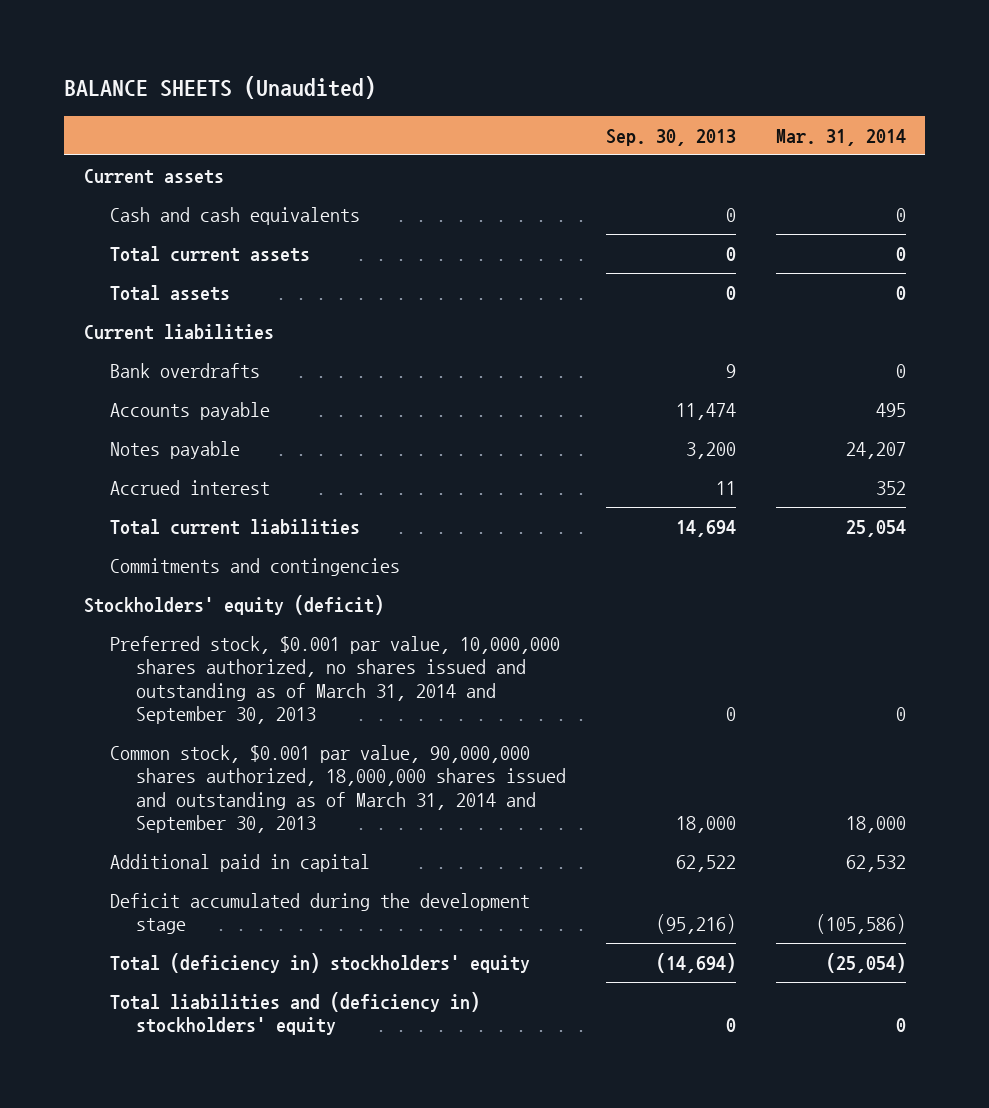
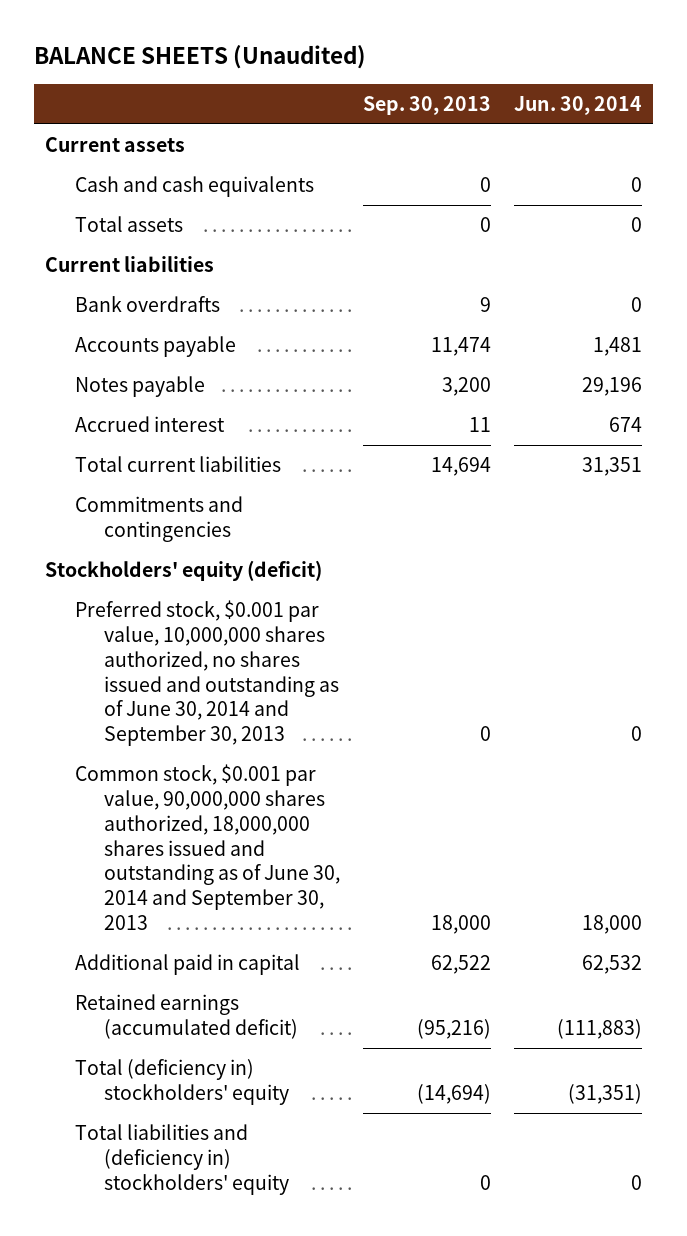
[775,128,906,146] Mar. 31, 2014 -> none
none -> [514,96,643,116] Jun. 30, 2014
[109,246,310,263] Total current assets -> none
[109,636,560,724] Preferred stock, $0.001 par value, 10,000,000 shares authorized, no shares issued and outstanding as of March 31, 2014 and September 30, 2013 -> [74,600,340,747] Preferred stock, $0.001 par value, 10,000,000 shares authorized, no shares issued and outstanding as of June 30, 2014 and September 30, 2013
[109,745,566,833] Common stock, $0.001 par value, 90,000,000 shares authorized, 18,000,000 shares issued and outstanding as of March 31, 2014 and September 30, 2013 -> [74,764,341,931] Common stock, $0.001 par value, 90,000,000 shares authorized, 18,000,000 shares issued and outstanding as of June 30, 2014 and September 30, 2013
[109,893,530,935] Deficit accumulated during the development stage -> [74,994,299,1039] Retained earnings (accumulated deficit)

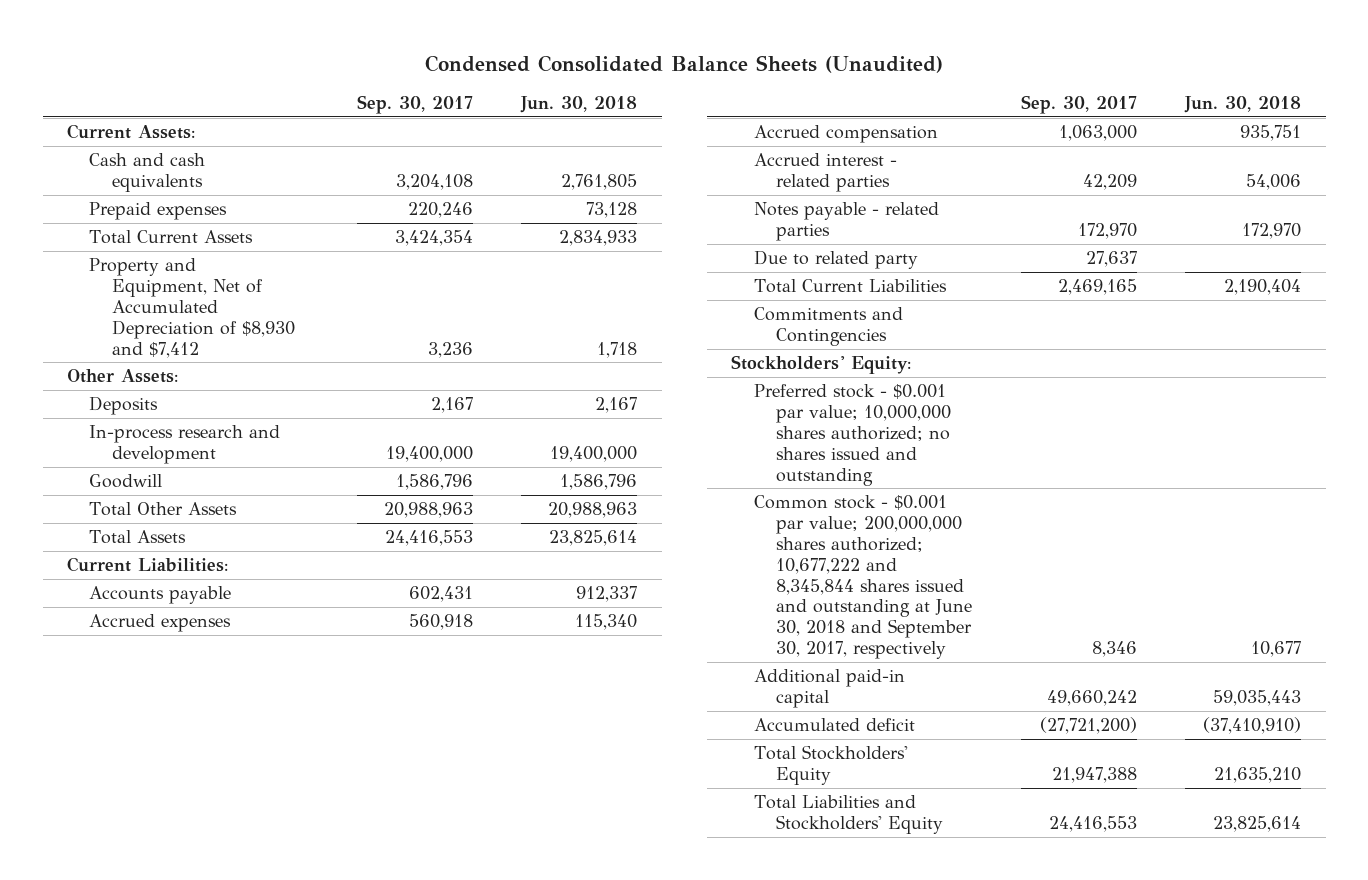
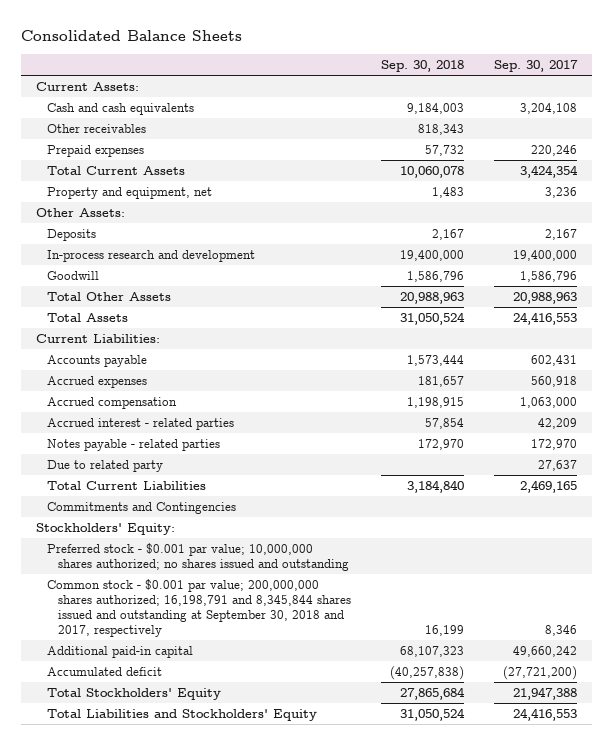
[425,54,944,73] Condensed Consolidated Balance Sheets (Unaudited) -> [21,30,243,42] Consolidated Balance Sheets
[520,96,638,114] Jun. 30, 2018 -> none
none -> [380,60,464,73] Sep. 30, 2018
none -> [47,123,147,133] Other receivables
[89,258,295,358] Property and Equipment, Net of Accumulated Depreciation of $8,930 and $7,412 -> [47,186,213,199] Property and equipment, net
[753,495,973,660] Common stock - $0.001 par value; 200,000,000 shares authorized; 10,677,222 and 8,345,844 shares issued and outstanding at June 30, 2018 and September 30, 2017, respectively -> [47,578,351,638] Common stock - $0.001 par value; 200,000,000 shares authorized; 16,198,791 and 8,345,844 shares issued and outstanding at September 30, 2018 and 2017, respectively

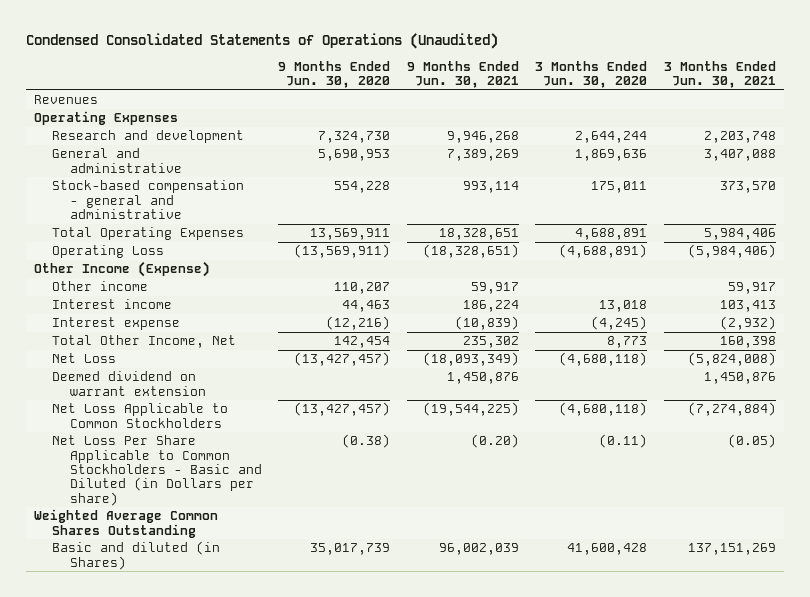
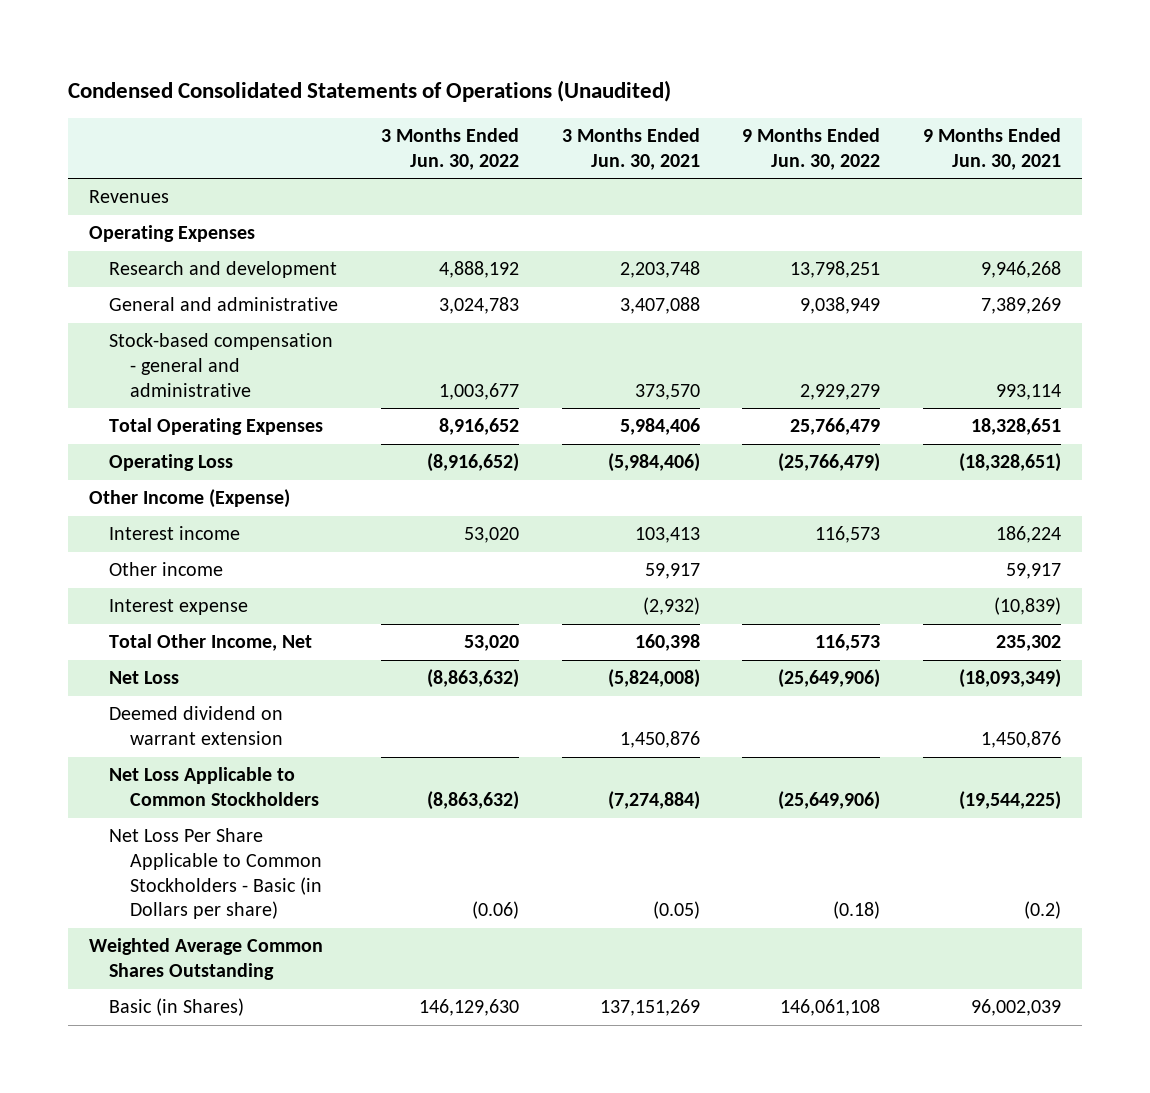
[278,60,391,89] 9 Months Ended Jun. 30, 2020 -> none
[535,60,648,89] 3 Months Ended Jun. 30, 2020 -> none
none -> [381,127,520,170] 3 Months Ended Jun. 30, 2022
none -> [742,127,881,170] 9 Months Ended Jun. 30, 2022
[52,281,149,292] Other income -> [109,562,224,577] Other income
[52,435,262,506] Net Loss Per Share Applicable to Common Stockholders - Basic and Diluted (in Dollars per share) -> [109,828,323,920] Net Loss Per Share Applicable to Common Stockholders - Basic (in Dollars per share)
[470,434,519,449] (0.20) -> [1024,901,1062,920] (0.2)
[52,541,221,570] Basic and diluted (in Shares) -> [109,998,245,1017] Basic (in Shares)

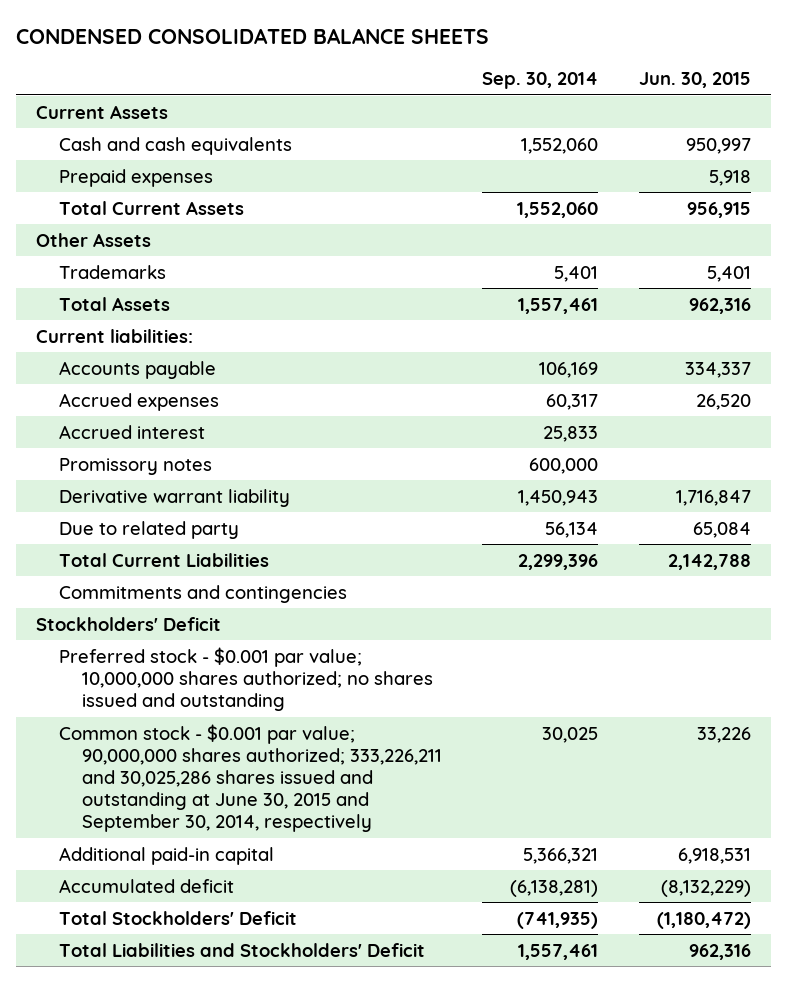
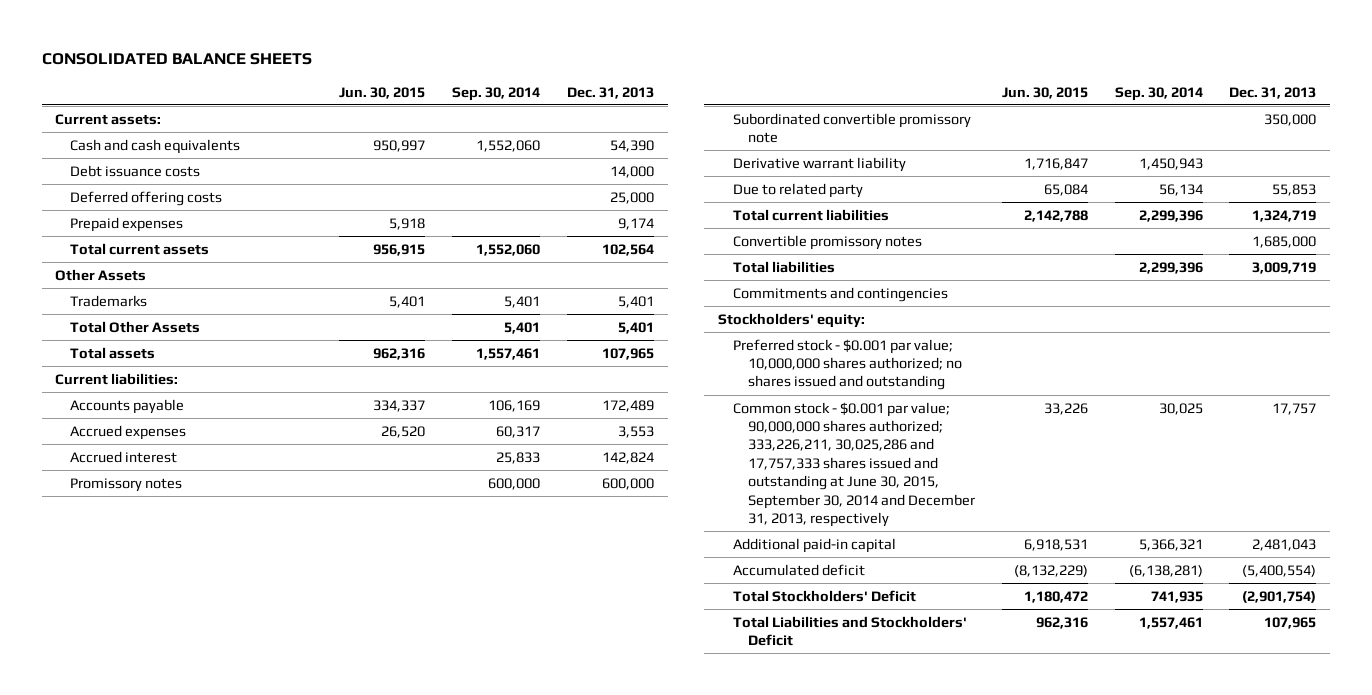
[15,28,489,45] CONDENSED CONSOLIDATED BALANCE SHEETS -> [41,53,312,66] CONSOLIDATED BALANCE SHEETS
none -> [567,86,655,99] Dec. 31, 2013
[36,104,169,119] Current Assets -> [55,113,162,125] Current assets:
none -> [70,164,201,177] Debt issuance costs
none -> [70,190,223,206] Deferred offering costs
[59,200,245,215] Total Current Assets -> [70,242,210,255] Total current assets
none -> [70,320,201,333] Total Other Assets
[59,296,171,311] Total Assets -> [70,346,156,359] Total assets
none -> [732,112,971,144] Subordinated convertible promissory note
[59,552,270,567] Total Current Liabilities -> [732,208,889,221] Total current liabilities
none -> [732,234,922,250] Convertible promissory notes
none -> [732,260,835,273] Total liabilities
[36,616,222,631] Stockholders' Deficit -> [717,312,865,328] Stockholders' equity:
[59,723,443,833] Common stock - $0.001 par value; 90,000,000 shares authorized; 333,226,211 and 30,025,286 shares issued and outstanding at June 30, 2015 and September 30, 2014, respectively -> [732,401,975,528] Common stock - $0.001 par value; 90,000,000 shares authorized; 333,226,211, 30,025,286 and 17,757,333 shares issued and outstanding at June 30, 2015, September 30, 2014 and December 31, 2013, respectively
[517,911,599,929] (741,935) -> [1150,590,1203,603] 741,935
[656,911,751,929] (1,180,472) -> [1023,590,1088,603] 1,180,472

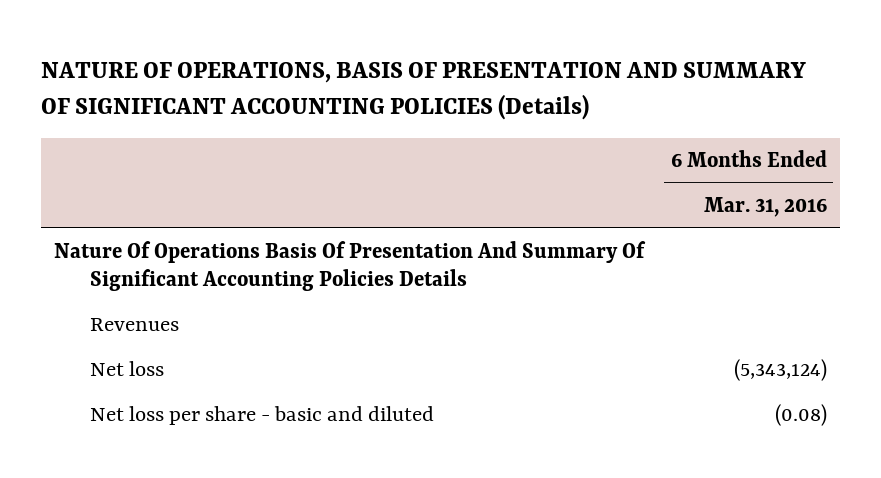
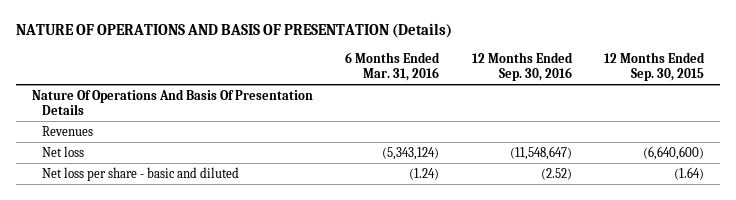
[41,61,807,121] NATURE OF OPERATIONS, BASIS OF PRESENTATION AND SUMMARY OF SIGNIFICANT ACCOUNTING POLICIES (Details) -> [15,23,452,39] NATURE OF OPERATIONS AND BASIS OF PRESENTATION (Details)
none -> [471,51,573,82] 12 Months Ended Sep. 30, 2016
none -> [603,51,705,82] 12 Months Ended Sep. 30, 2015
[54,241,647,291] Nature Of Operations Basis Of Presentation And Summary Of Significant Accounting Policies Details -> [31,88,313,116] Nature Of Operations And Basis Of Presentation Details
[774,404,827,427] (0.08) -> [409,167,440,180] (1.24)

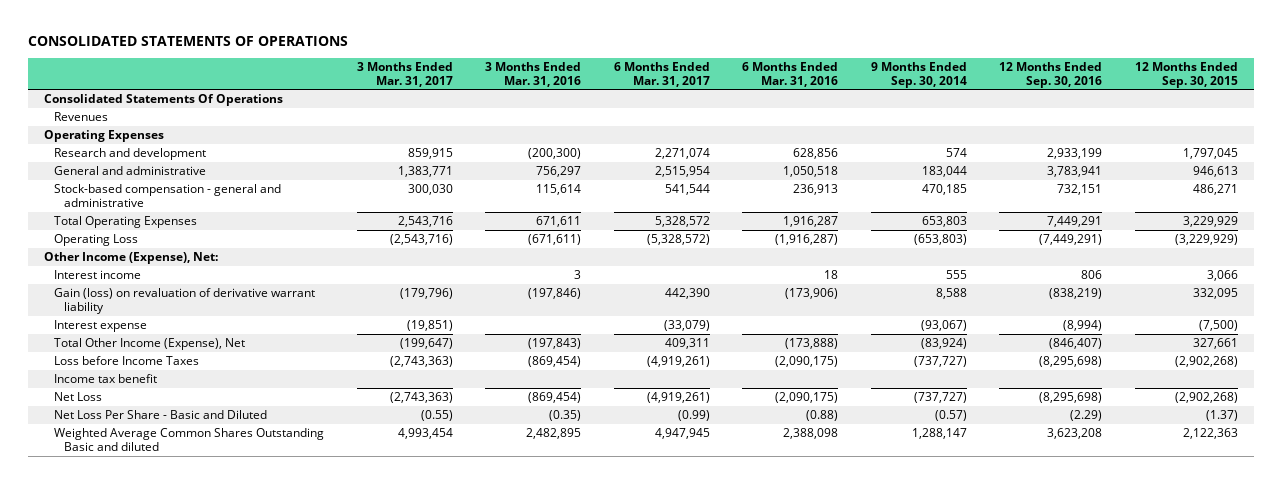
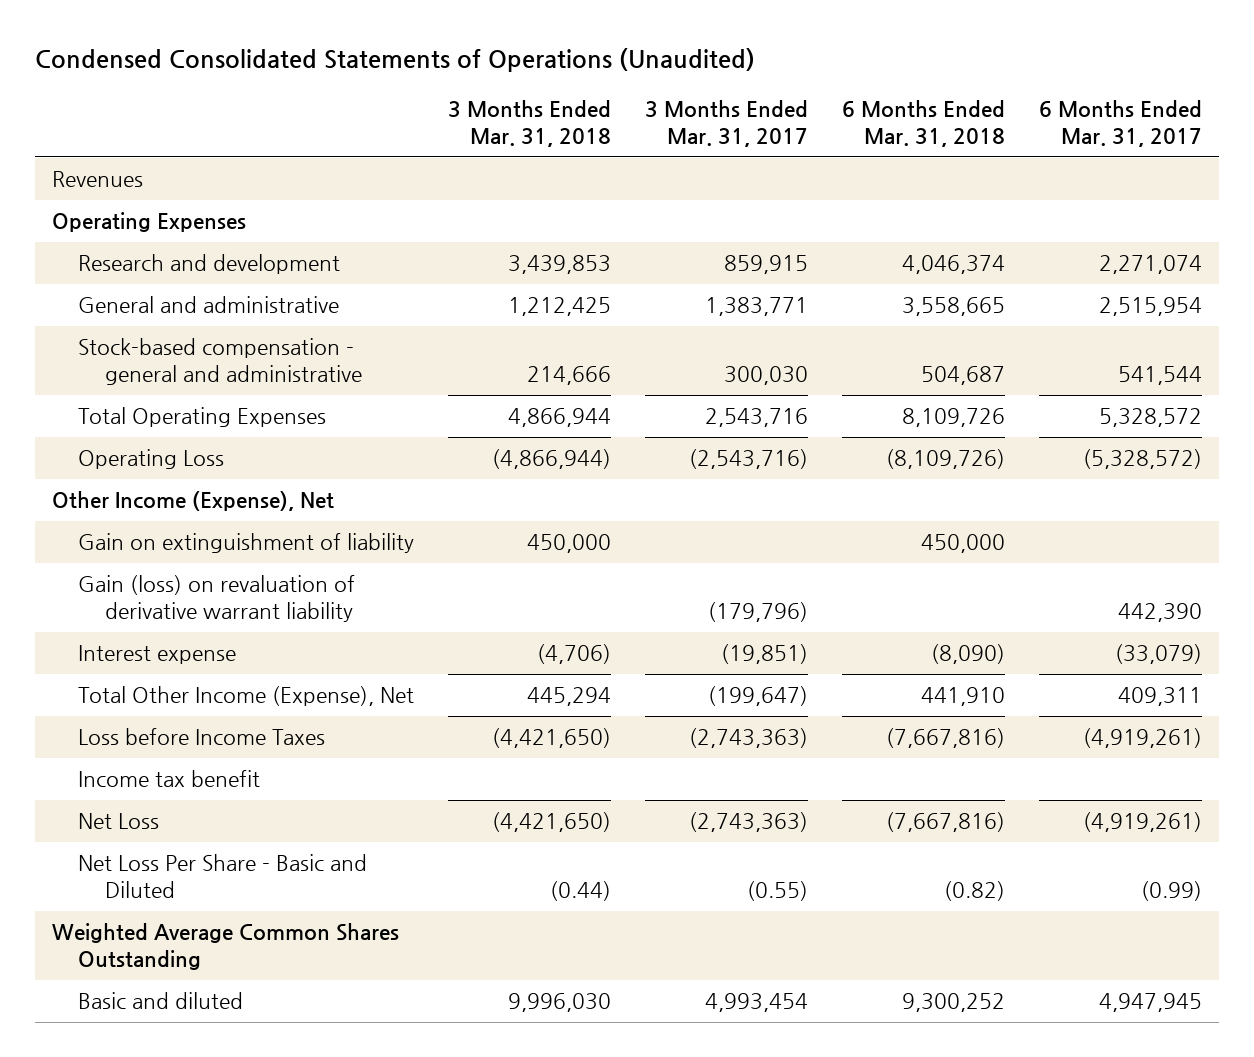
[27,35,348,46] CONSOLIDATED STATEMENTS OF OPERATIONS -> [34,48,755,73] Condensed Consolidated Statements of Operations (Unaudited)
[485,61,582,87] 3 Months Ended Mar. 31, 2016 -> none
[742,61,839,87] 6 Months Ended Mar. 31, 2016 -> none
[870,61,967,88] 9 Months Ended Sep. 30, 2014 -> none
[999,61,1103,88] 12 Months Ended Sep. 30, 2016 -> none
[1134,61,1238,88] 12 Months Ended Sep. 30, 2015 -> none
none -> [448,100,612,148] 3 Months Ended Mar. 31, 2018
none -> [842,100,1006,148] 6 Months Ended Mar. 31, 2018
[44,94,284,107] Consolidated Statements Of Operations -> none
[54,270,142,280] Interest income -> none
[44,252,219,265] Other Income (Expense), Net: -> [51,491,334,512] Other Income (Expense), Net
none -> [78,533,415,554] Gain on extinguishment of liability
none -> [51,923,399,971] Weighted Average Common Shares Outstanding
[54,428,325,451] Weighted Average Common Shares Outstanding Basic and diluted -> [78,992,244,1010] Basic and diluted

